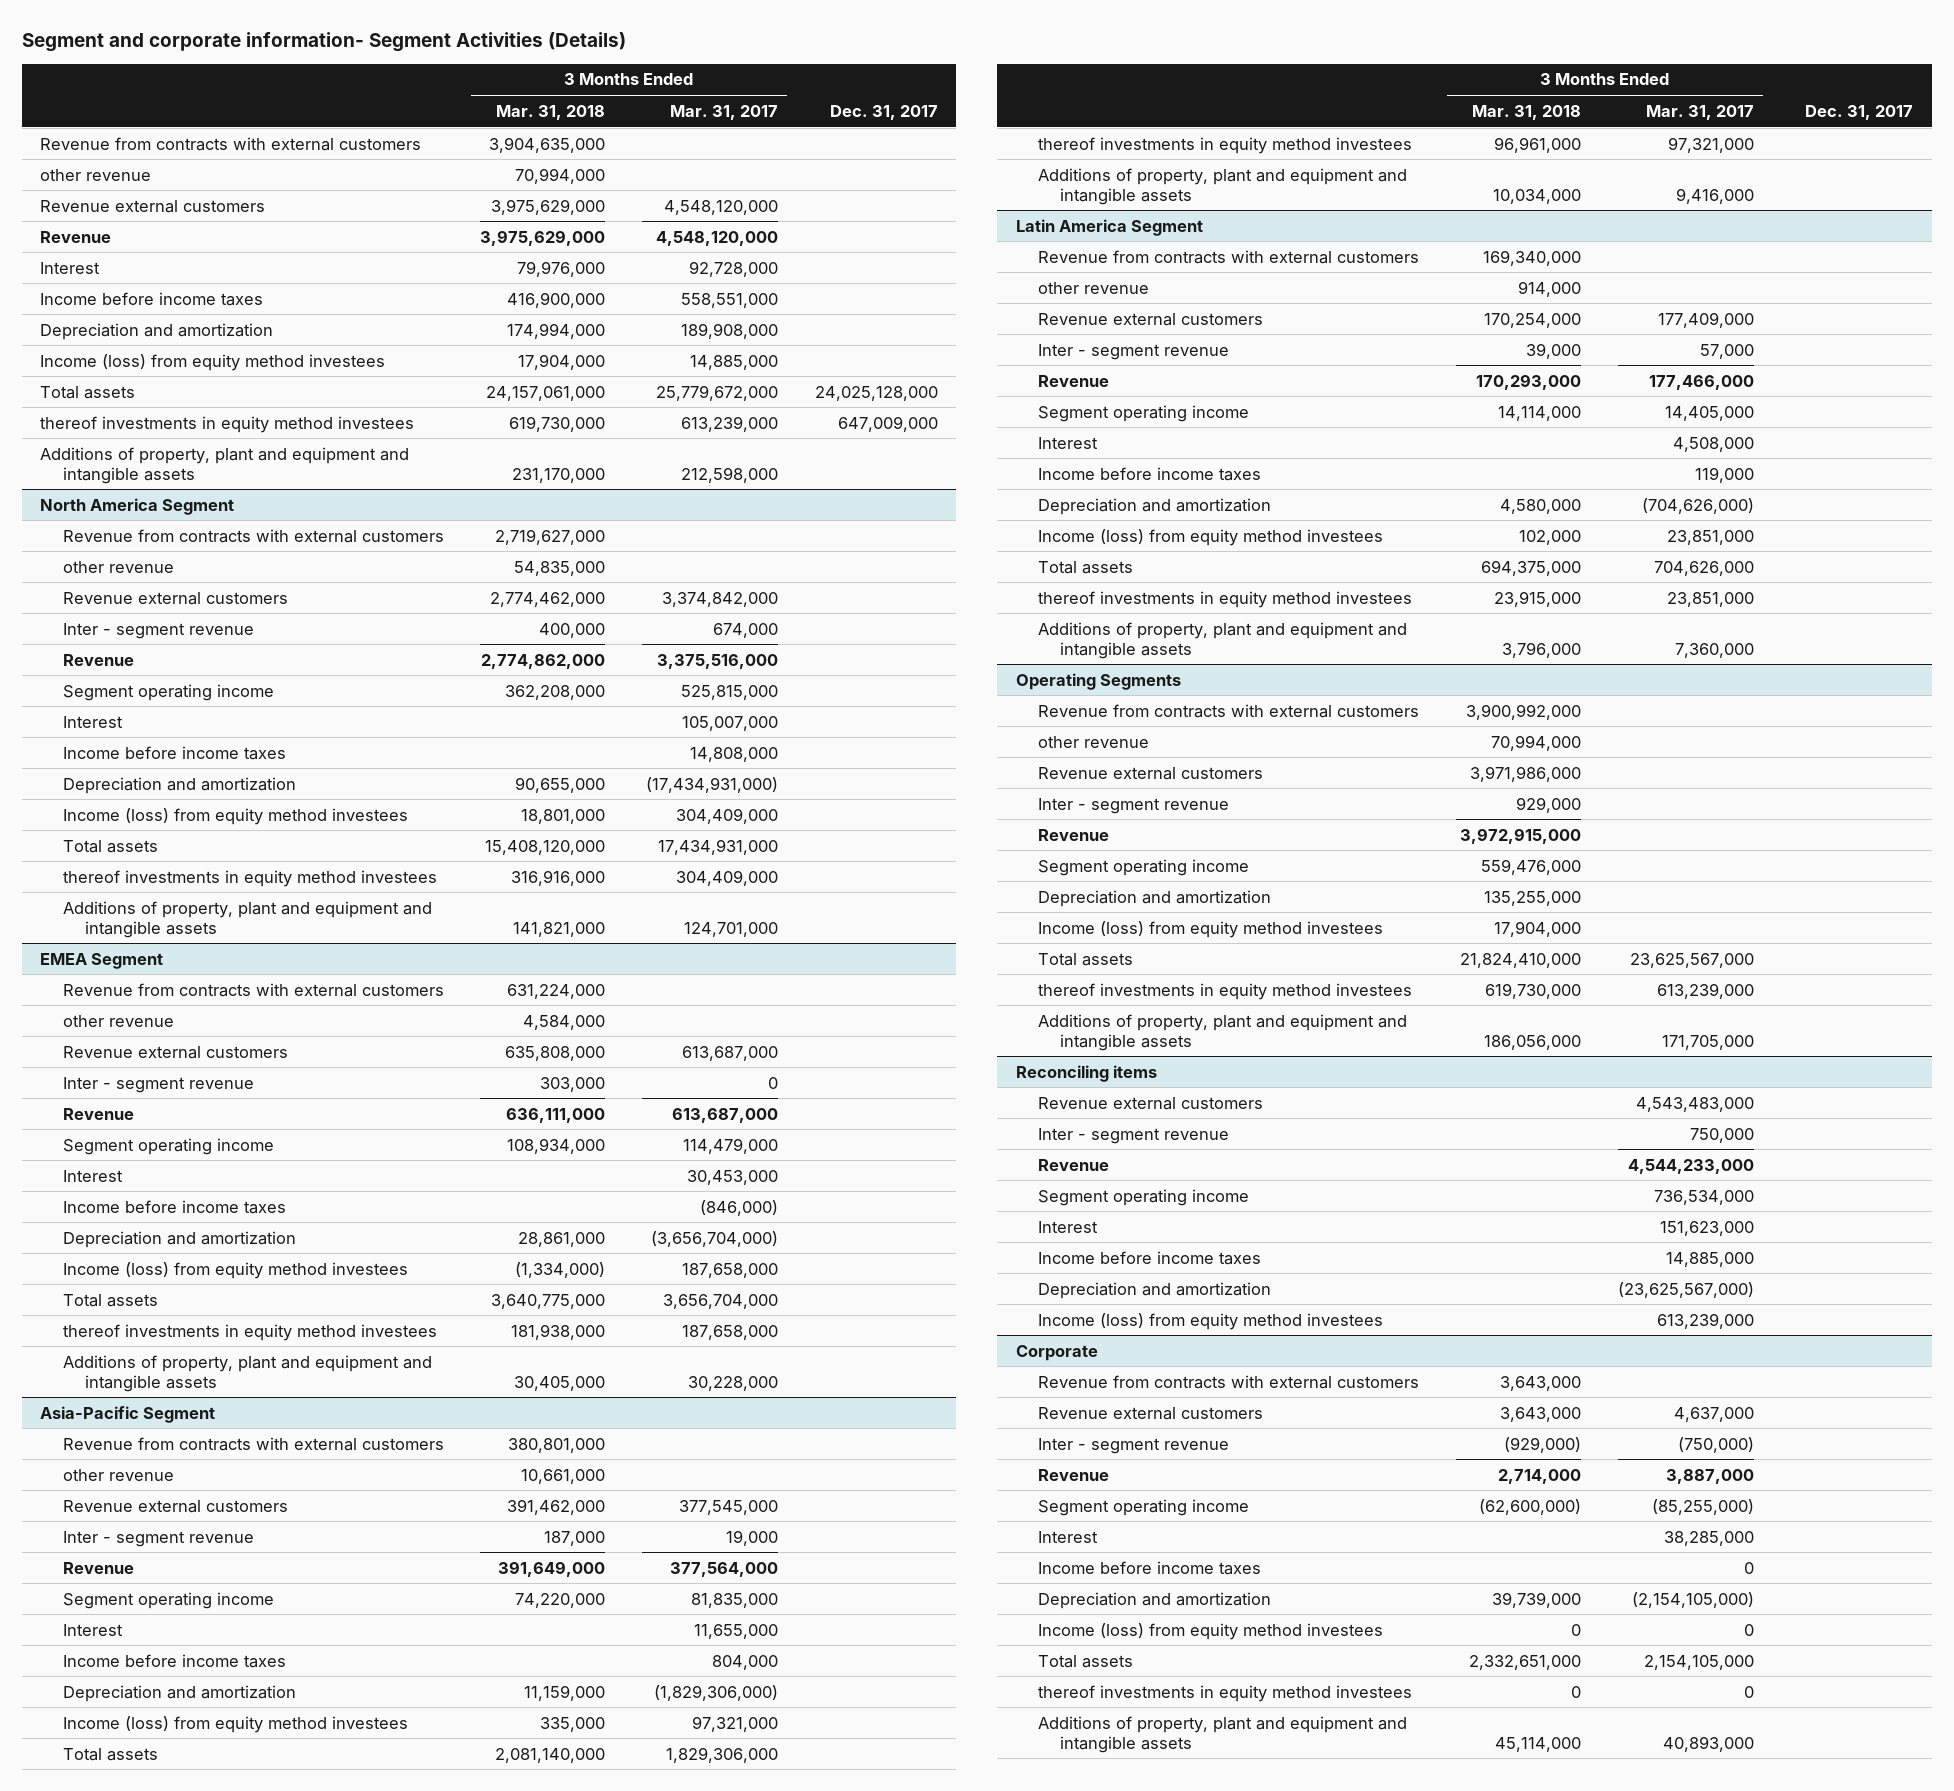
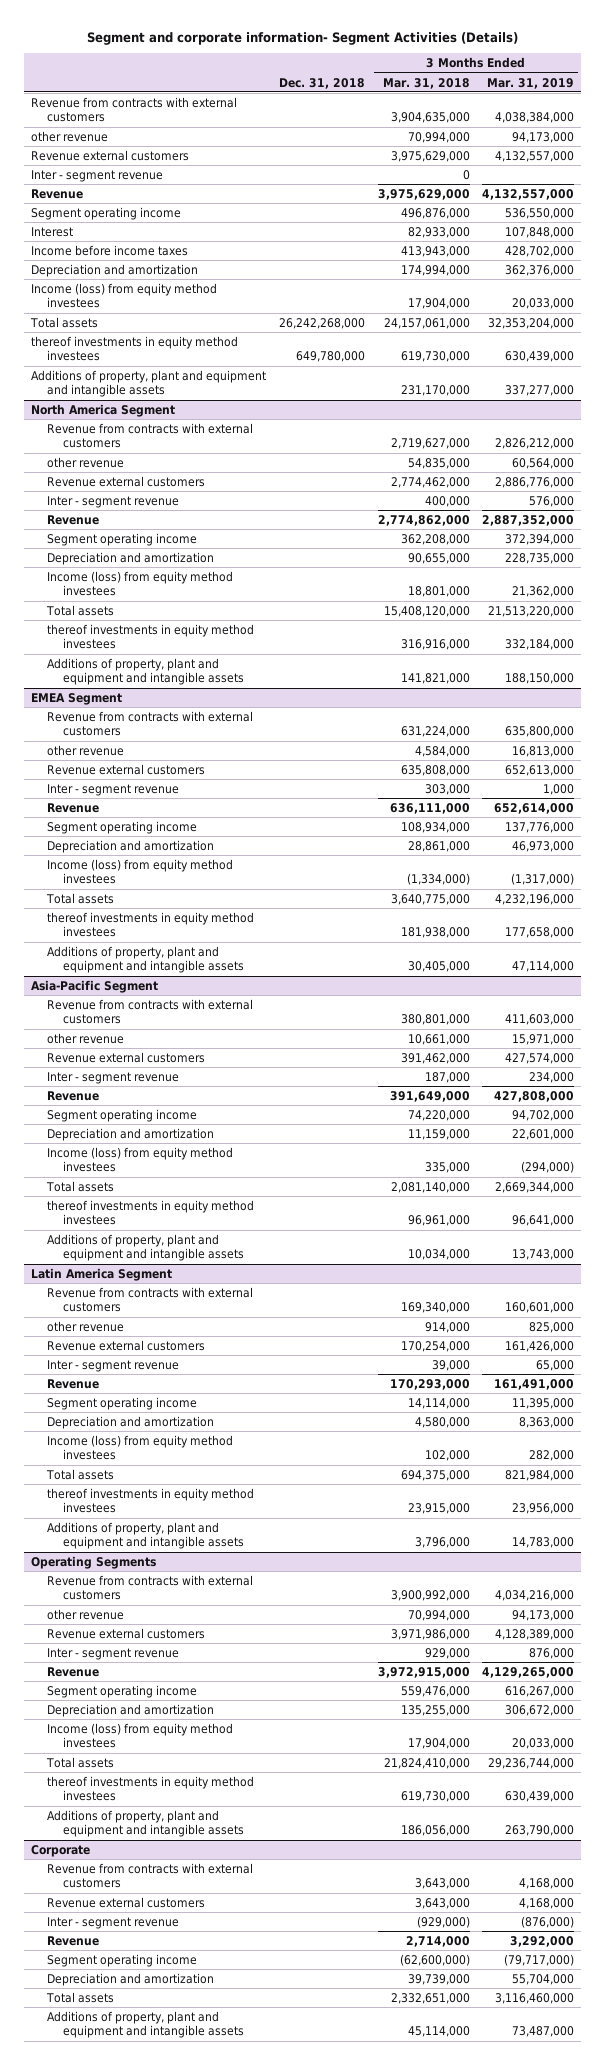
[670,104,779,120] Mar. 31, 2017 -> none
[829,104,938,120] Dec. 31, 2017 -> none
none -> [278,77,365,89] Dec. 31, 2018
none -> [487,77,575,89] Mar. 31, 2019
none -> [30,169,163,182] Inter - segment revenue
none -> [30,206,181,220] Segment operating income
[517,260,606,277] 79,976,000 -> [407,226,470,238] 82,933,000
[507,291,606,308] 416,900,000 -> [400,245,470,257] 413,943,000
[62,715,123,728] Interest -> none
[62,745,286,760] Income before income taxes -> none
[62,1169,123,1182] Interest -> none
[62,1199,286,1214] Income before income taxes -> none
[62,1623,123,1636] Interest -> none
[62,1653,286,1668] Income before income taxes -> none
[1038,436,1099,449] Interest -> none
[1038,466,1262,481] Income before income taxes -> none
[1015,1064,1157,1082] Reconciling items -> none
[1038,1096,1264,1110] Revenue external customers -> none
[1038,1127,1230,1144] Inter - segment revenue -> none
[1038,1158,1110,1171] Revenue -> none
[1038,1188,1250,1206] Segment operating income -> none
[1038,1220,1099,1233] Interest -> none
[1038,1250,1262,1265] Income before income taxes -> none
[1038,1281,1272,1299] Depreciation and amortization -> none
[1038,1312,1384,1330] Income (loss) from equity method investees -> none
[1038,1530,1099,1543] Interest -> none
[1038,1560,1262,1575] Income before income taxes -> none
[1038,1622,1384,1640] Income (loss) from equity method investees -> none
[1038,1684,1413,1702] thereof investments in equity method investees -> none

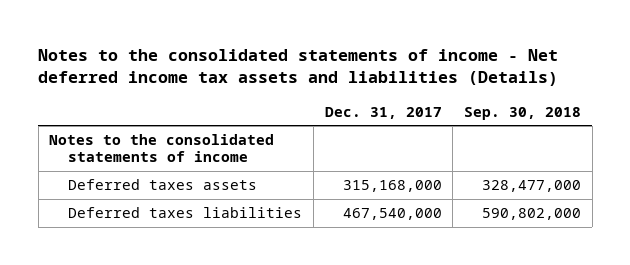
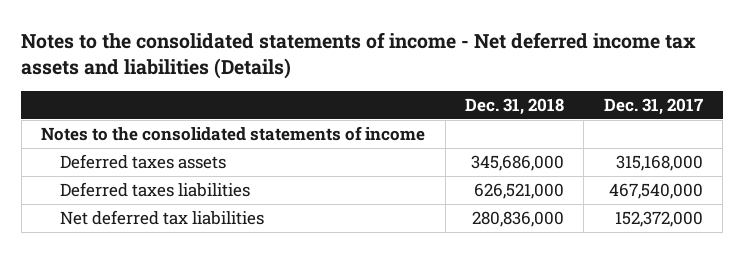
[464,106,582,120] Sep. 30, 2018 -> none
none -> [464,97,564,115] Dec. 31, 2018
none -> [59,210,264,226] Net deferred tax liabilities

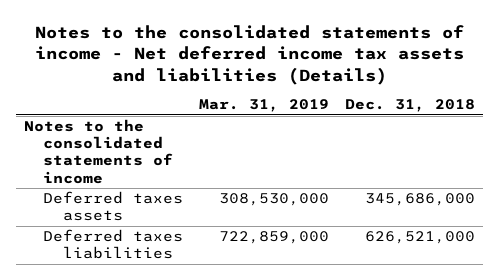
[603,97,703,115] Dec. 31, 2017 -> none
none -> [199,99,330,113] Mar. 31, 2019
[59,210,264,226] Net deferred tax liabilities -> none

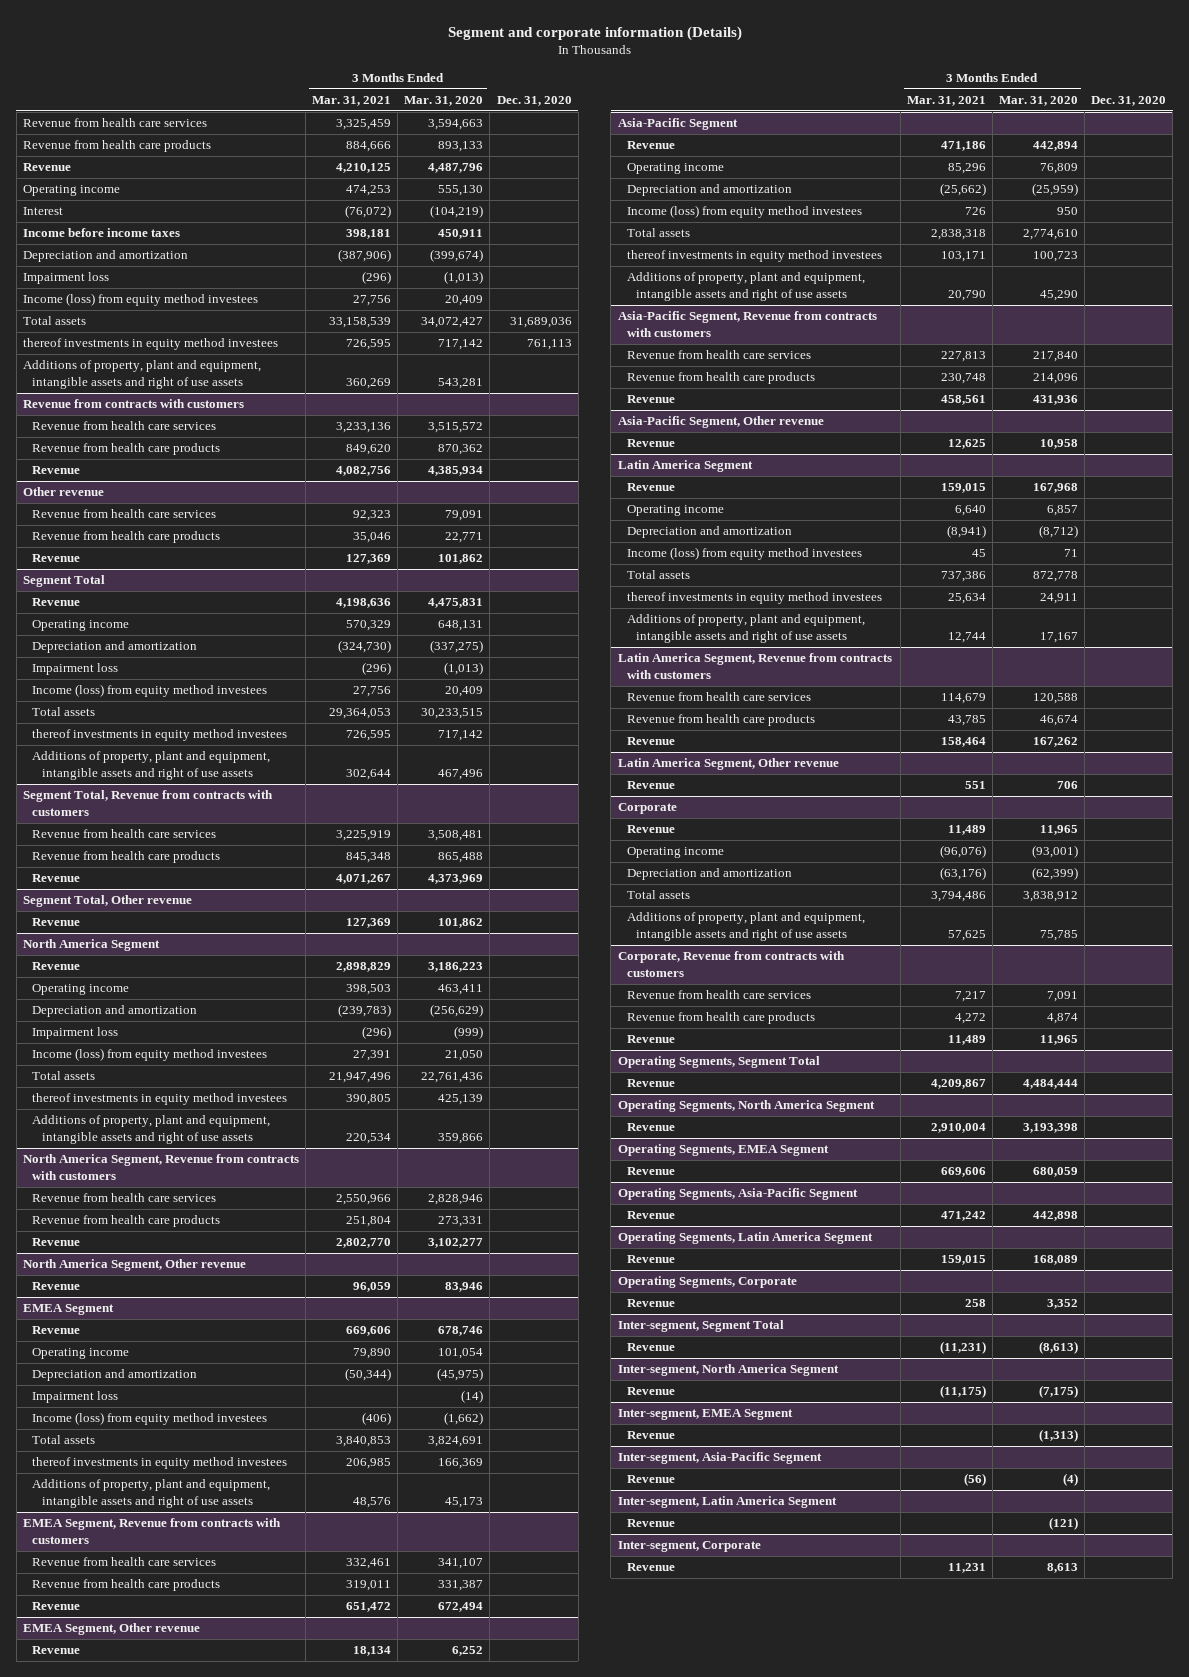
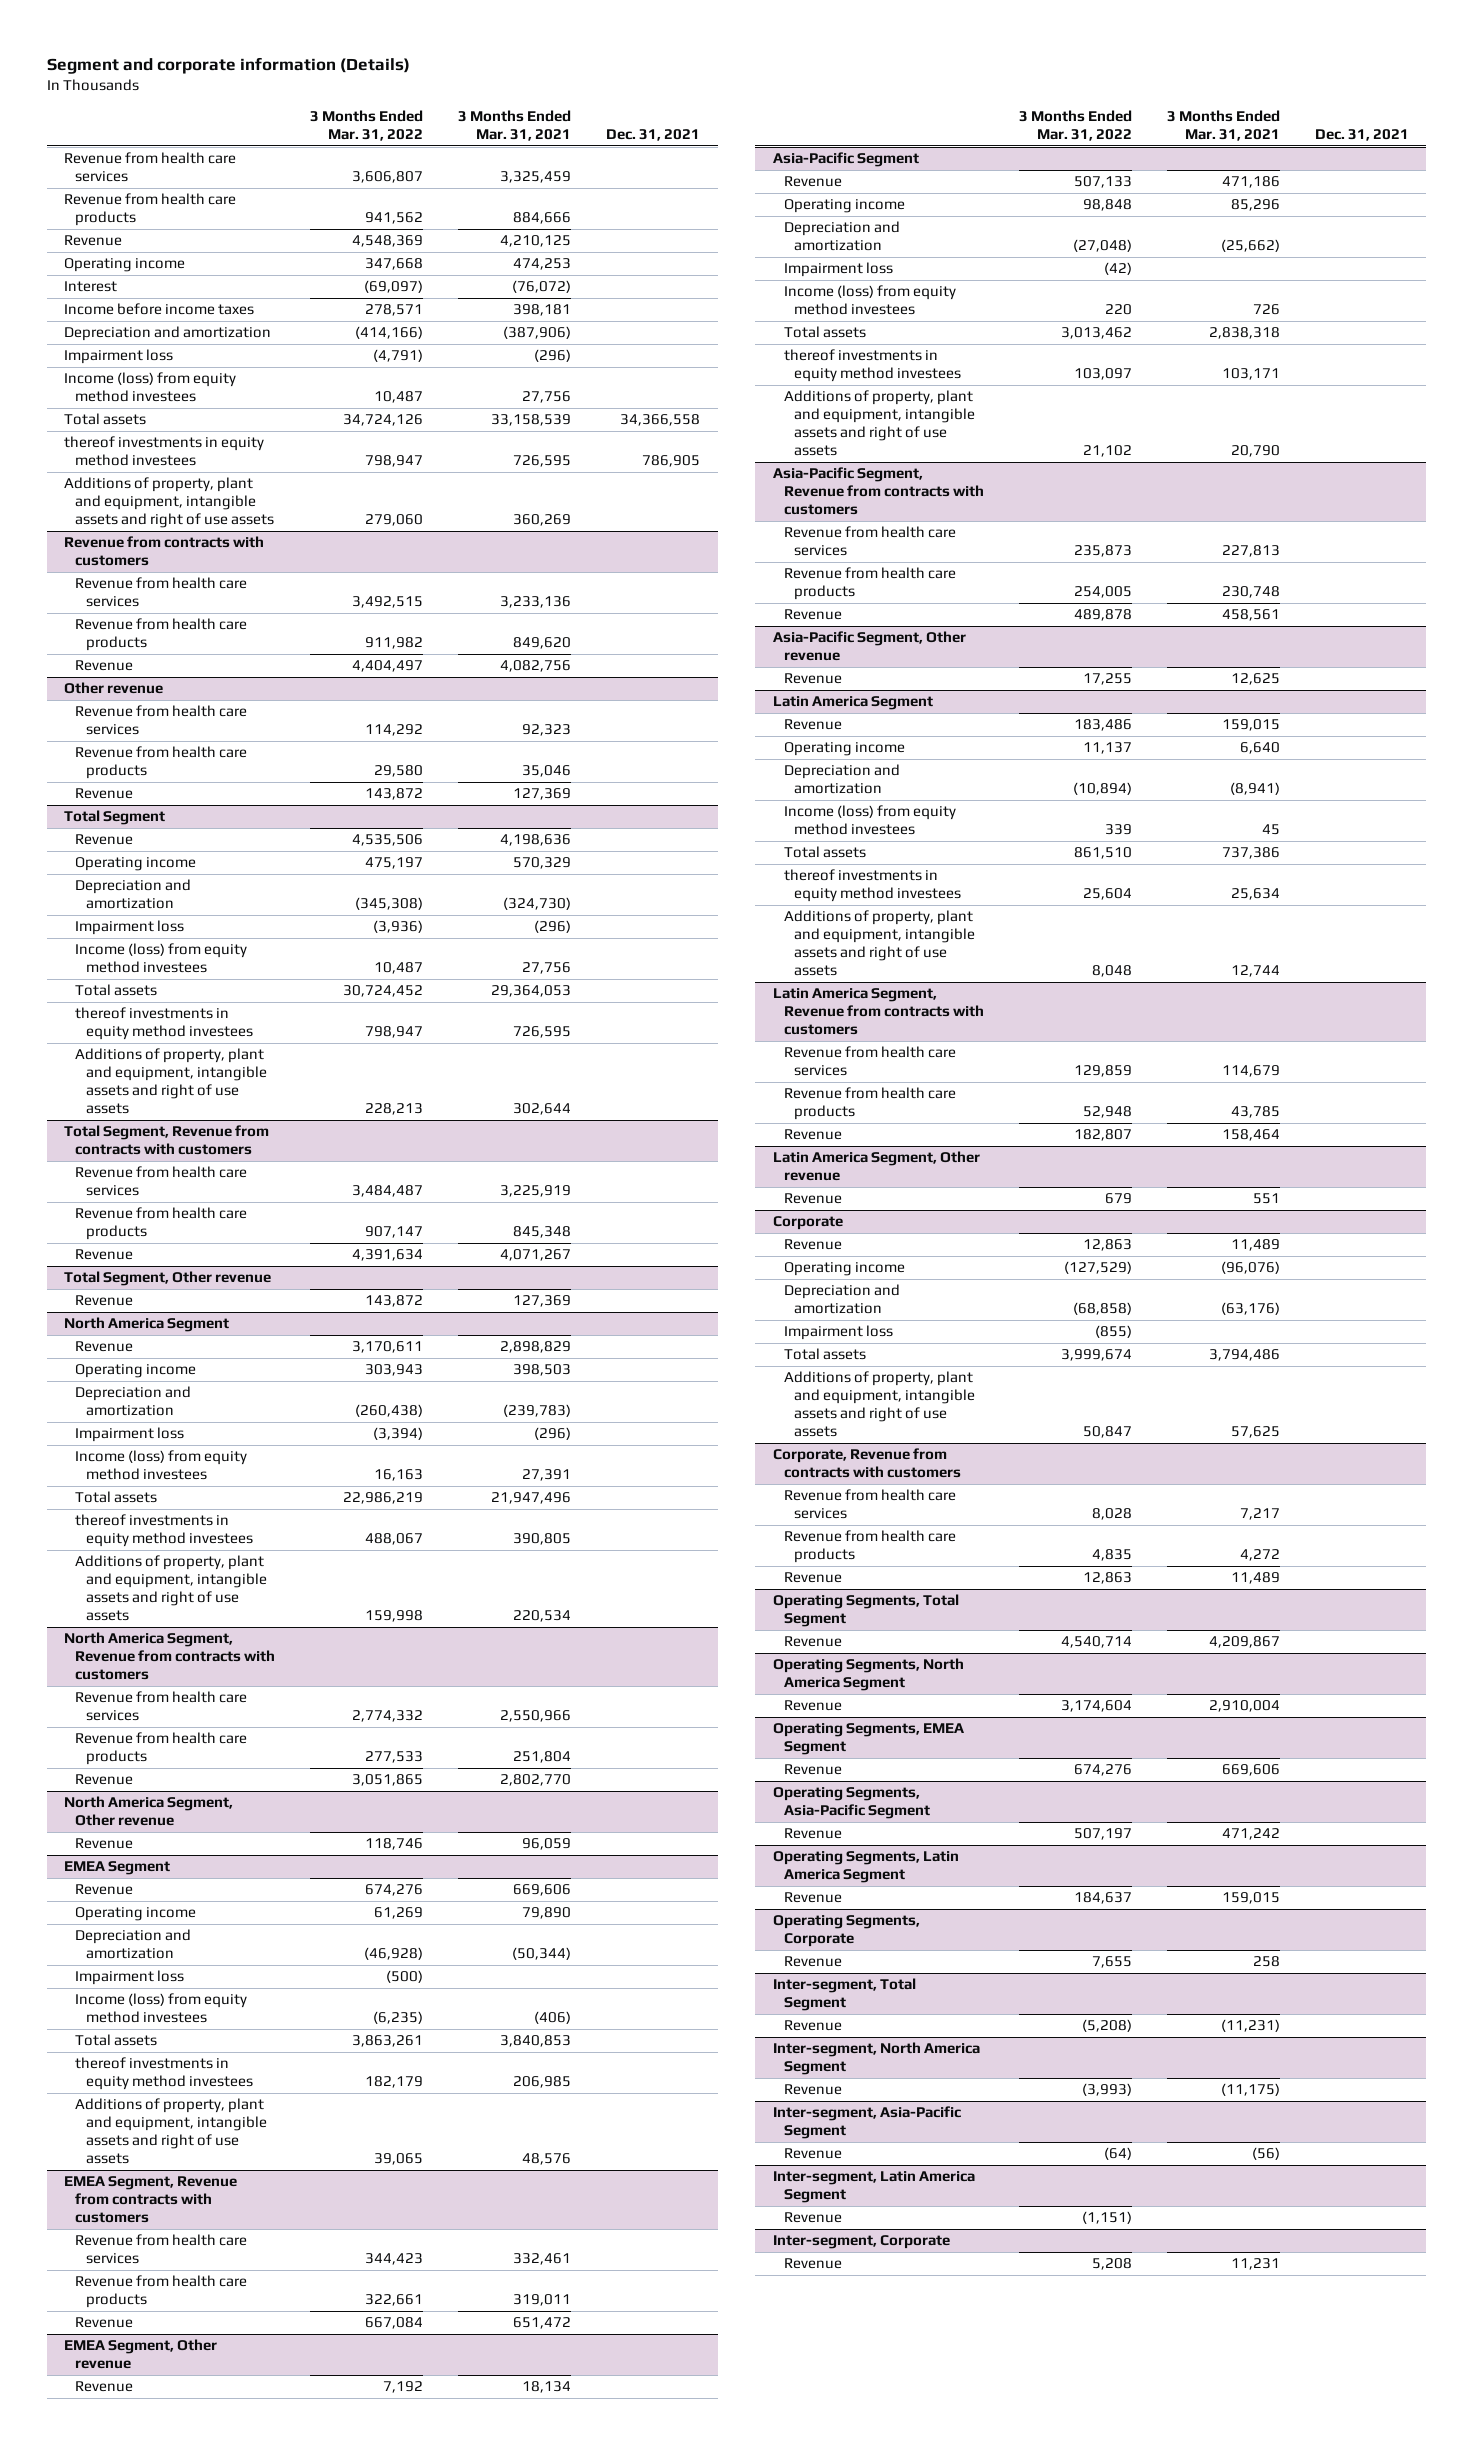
[404,96,484,107] Mar. 31, 2020 -> none
[496,96,572,107] Dec. 31, 2020 -> none
none -> [309,110,423,142] 3 Months Ended Mar. 31, 2022
none -> [606,129,701,142] Dec. 31, 2021
[22,575,105,588] Segment Total -> [64,810,166,826] Total Segment
[22,790,273,817] Segment Total, Revenue from contracts with customers -> [64,1125,270,1156] Total Segment, Revenue from contracts with customers
[22,895,192,908] Segment Total, Other revenue -> [64,1271,272,1287] Total Segment, Other revenue
none -> [783,262,893,278] Impairment loss
none -> [783,1325,893,1341] Impairment loss
[617,1056,820,1069] Operating Segments, Segment Total -> [772,1594,959,1628] Operating Segments, Total Segment
[617,1320,784,1333] Inter-segment, Segment Total -> [772,1978,916,2012] Inter-segment, Total Segment
[617,1409,793,1421] Inter-segment, EMEA Segment -> none
[626,1431,675,1440] Revenue -> none

